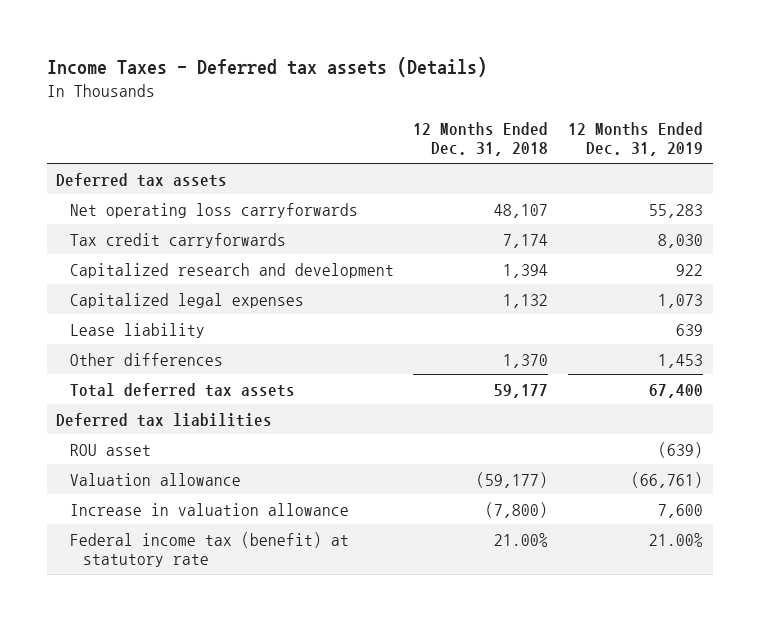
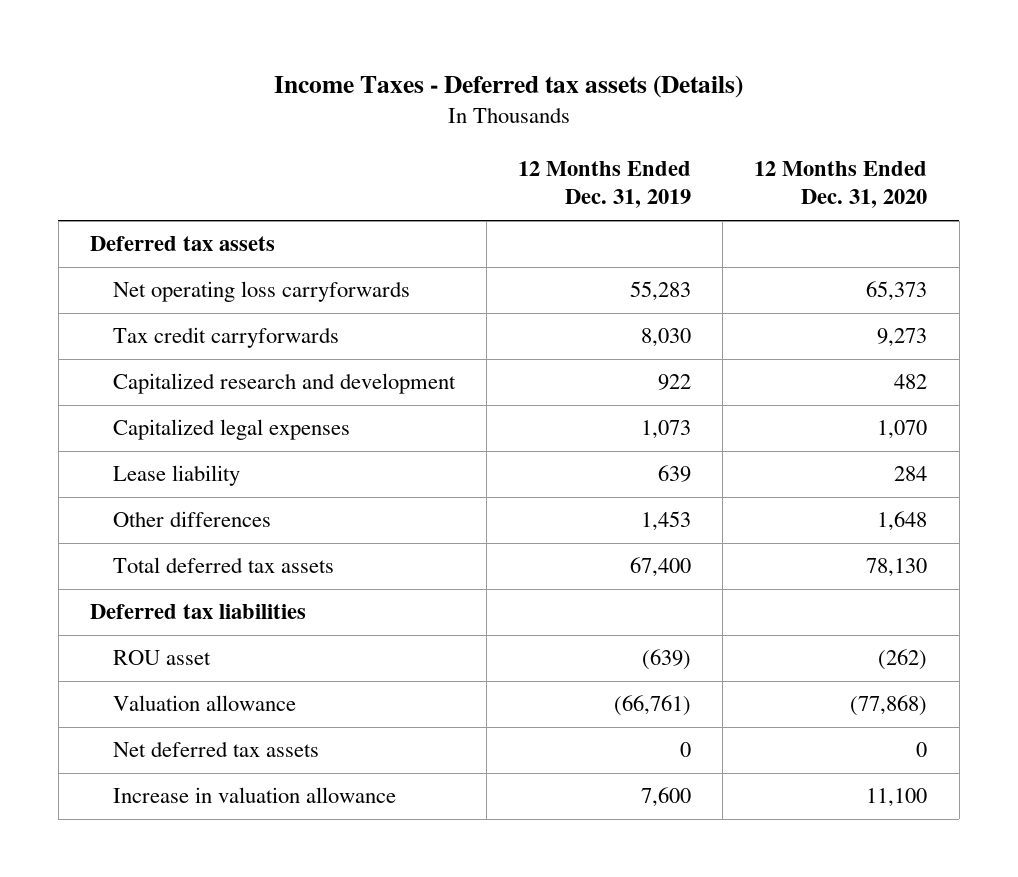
[413,121,549,157] 12 Months Ended Dec. 31, 2018 -> none
none -> [754,160,928,209] 12 Months Ended Dec. 31, 2020
none -> [112,741,319,758] Net deferred tax assets
[69,531,349,568] Federal income tax (benefit) at statutory rate -> none

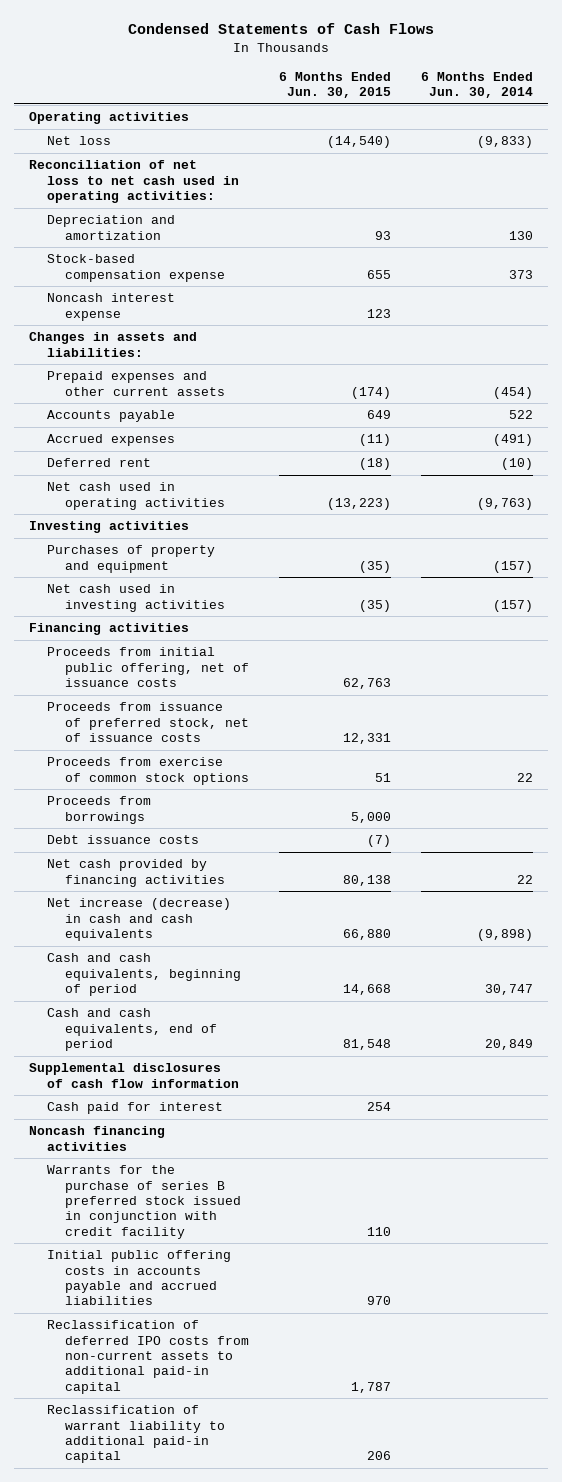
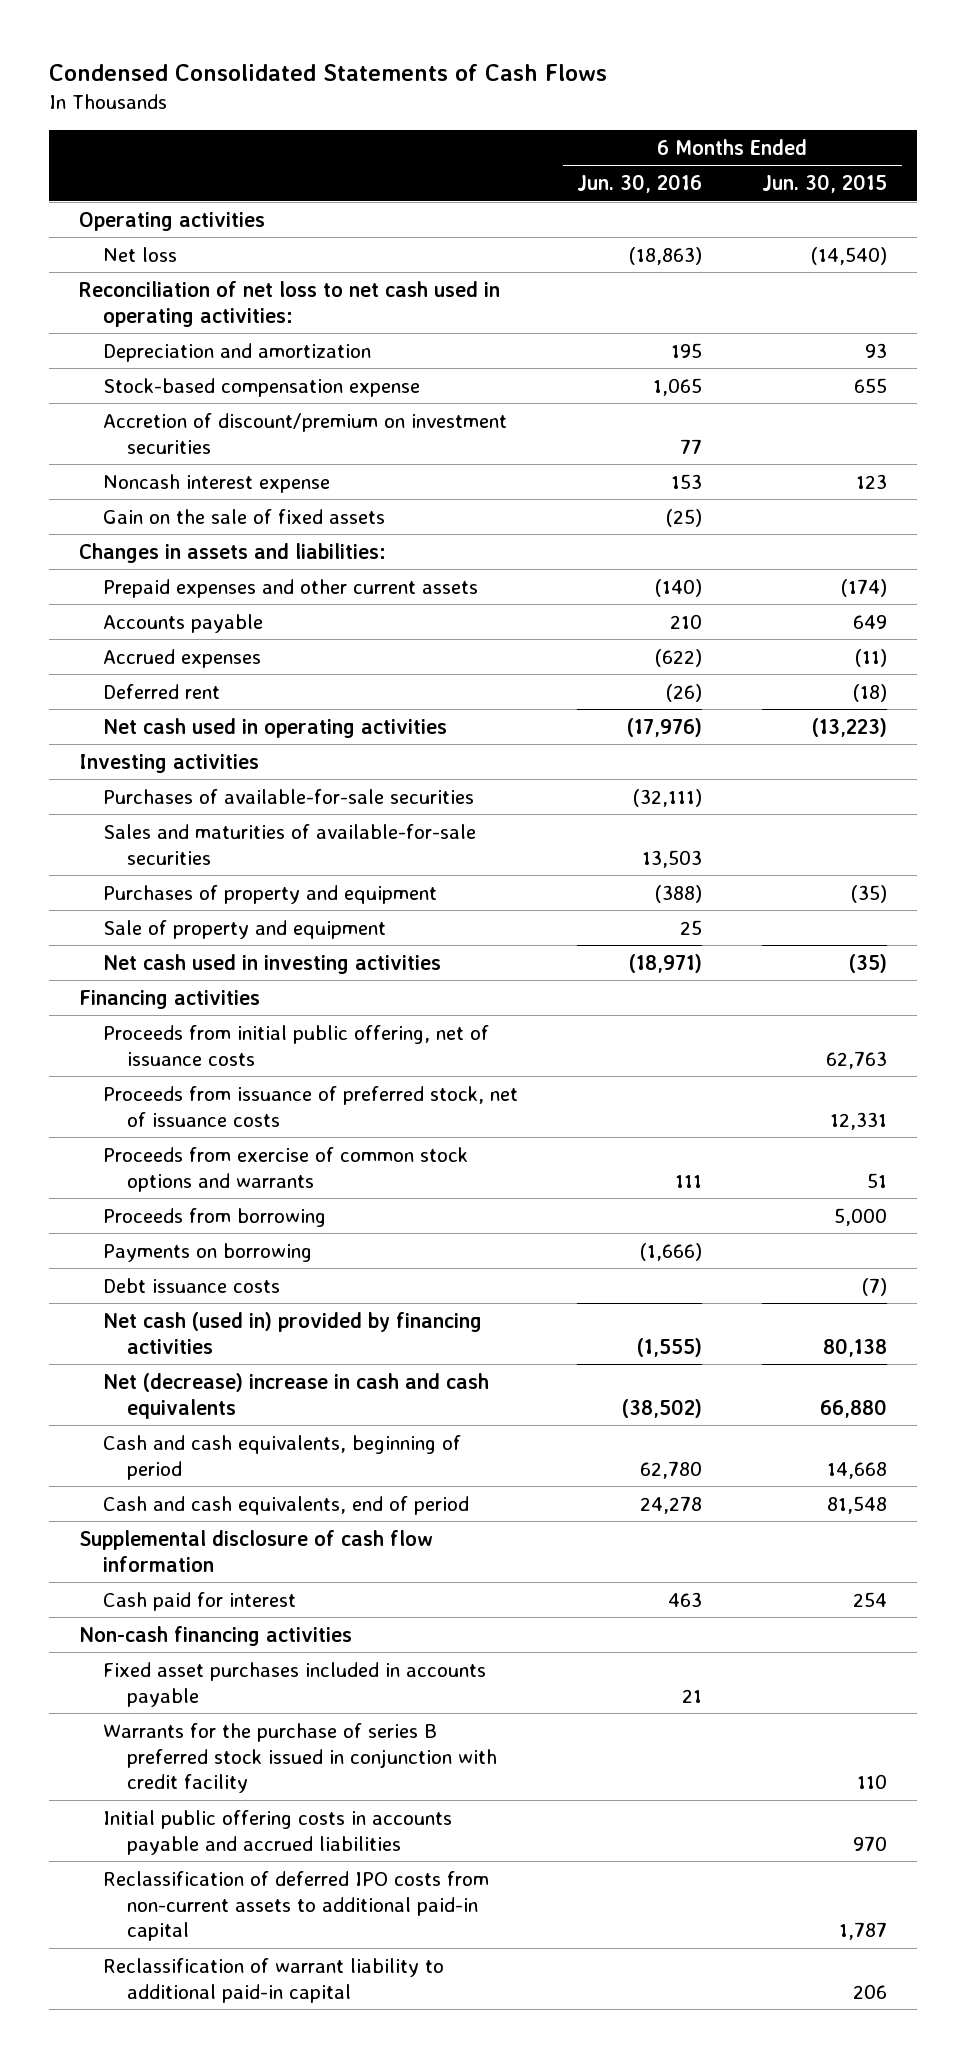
[127,23,434,35] Condensed Statements of Cash Flows -> [48,64,607,82] Condensed Consolidated Statements of Cash Flows
[420,71,533,99] 6 Months Ended Jun. 30, 2014 -> none
none -> [577,174,703,194] Jun. 30, 2016
none -> [102,412,507,454] Accretion of discount/premium on investment securities
none -> [102,508,385,524] Gain on the sale of fixed assets
none -> [102,788,474,804] Purchases of available-for-sale securities
none -> [102,823,476,865] Sales and maturities of available-for-sale securities
none -> [102,919,386,939] Sale of property and equipment
[46,757,249,785] Proceeds from exercise of common stock options -> [102,1146,468,1192] Proceeds from exercise of common stock options and warrants
[46,796,151,824] Proceeds from borrowings -> [102,1207,326,1227] Proceeds from borrowing
none -> [102,1242,312,1262] Payments on borrowing
[46,859,225,887] Net cash provided by financing activities -> [102,1311,482,1354] Net cash (used in) provided by financing activities
[46,898,231,941] Net increase (decrease) in cash and cash equivalents -> [102,1372,489,1419] Net (decrease) increase in cash and cash equivalents
[29,1063,239,1088] Supplemental disclosures of cash flow information -> [78,1529,433,1572] Supplemental disclosure of cash flow information
[29,1126,166,1151] Noncash financing activities -> [78,1625,352,1646] Non-cash financing activities
none -> [102,1661,486,1707] Fixed asset purchases included in accounts payable

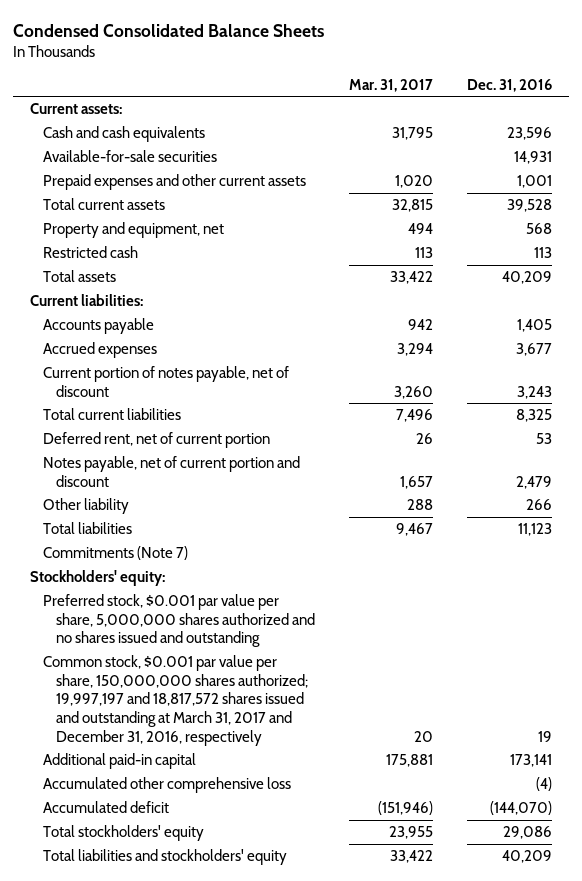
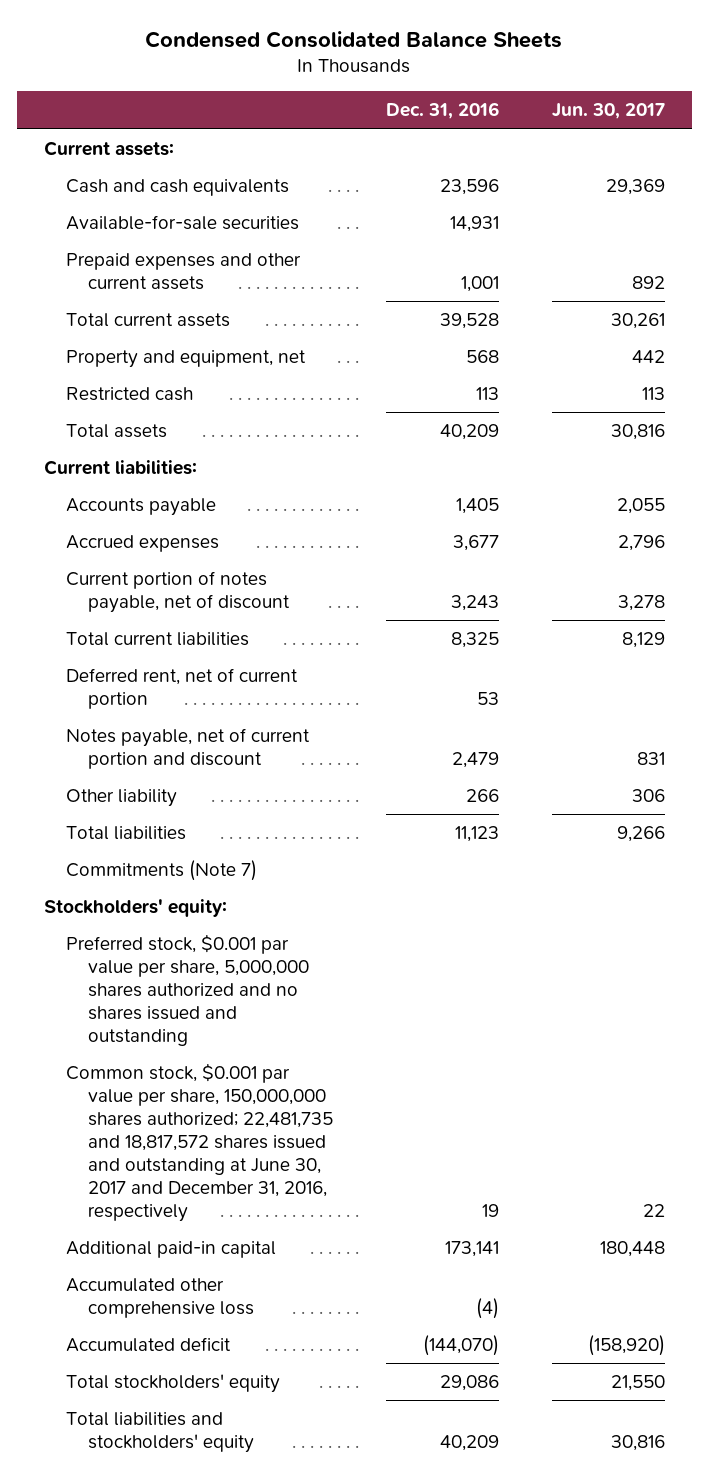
[348,78,433,92] Mar. 31, 2017 -> none
none -> [552,103,666,120] Jun. 30, 2017
[43,655,309,746] Common stock, $0.001 par value per share, 150,000,000 shares authorized; 19,997,197 and 18,817,572 shares issued and outstanding at March 31, 2017 and December 31, 2016, respectively -> [65,1063,333,1222] Common stock, $0.001 par value per share, 150,000,000 shares authorized; 22,481,735 and 18,817,572 shares issued and outstanding at June 30, 2017 and December 31, 2016, respectively

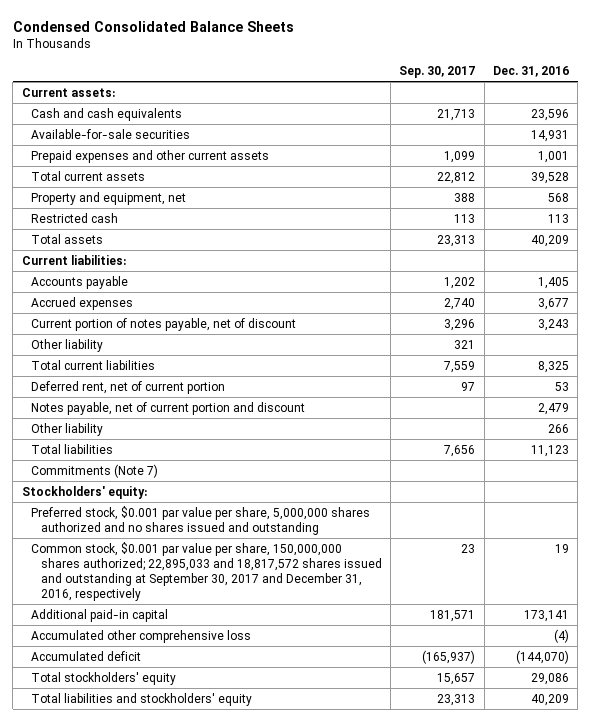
[552,103,666,120] Jun. 30, 2017 -> none
none -> [399,66,476,79] Sep. 30, 2017
none -> [31,338,104,352] Other liability
[65,1063,333,1222] Common stock, $0.001 par value per share, 150,000,000 shares authorized; 22,481,735 and 18,817,572 shares issued and outstanding at June 30, 2017 and December 31, 2016, respectively -> [31,541,382,602] Common stock, $0.001 par value per share, 150,000,000 shares authorized; 22,895,033 and 18,817,572 shares issued and outstanding at September 30, 2017 and December 31, 2016, respectively

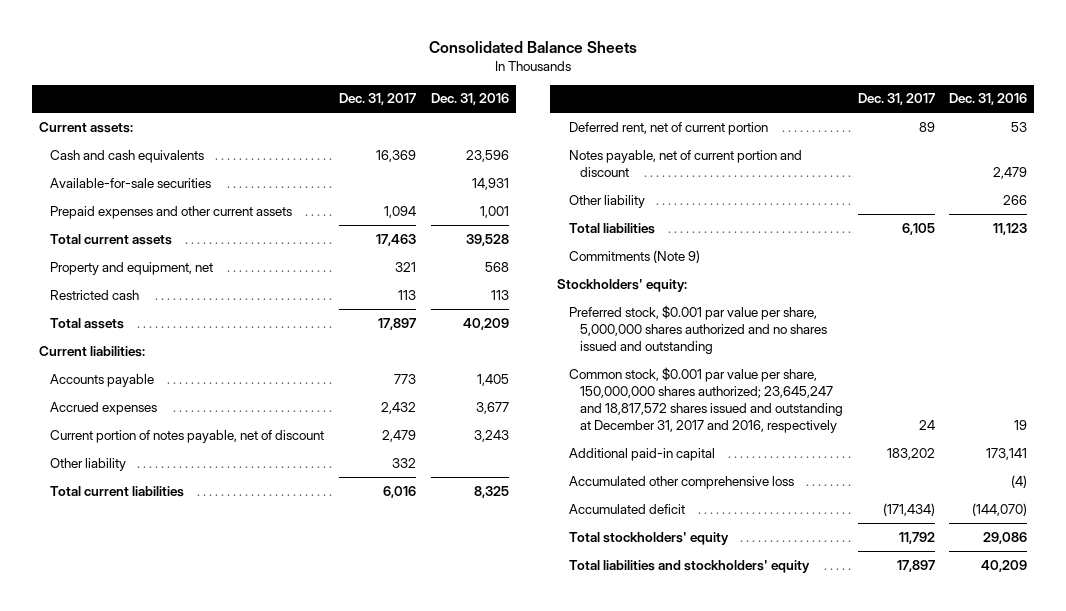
[12,20,294,32] Condensed Consolidated Balance Sheets -> [429,40,638,53] Consolidated Balance Sheets
[399,66,476,79] Sep. 30, 2017 -> none
none -> [339,93,417,106] Dec. 31, 2017
[31,463,159,478] Commitments (Note 7) -> [568,249,700,263] Commitments (Note 9)
[31,541,382,602] Common stock, $0.001 par value per share, 150,000,000 shares authorized; 22,895,033 and 18,817,572 shares issued and outstanding at September 30, 2017 and December 31, 2016, respectively -> [568,366,844,433] Common stock, $0.001 par value per share, 150,000,000 shares authorized; 23,645,247 and 18,817,572 shares issued and outstanding at December 31, 2017 and 2016, respectively

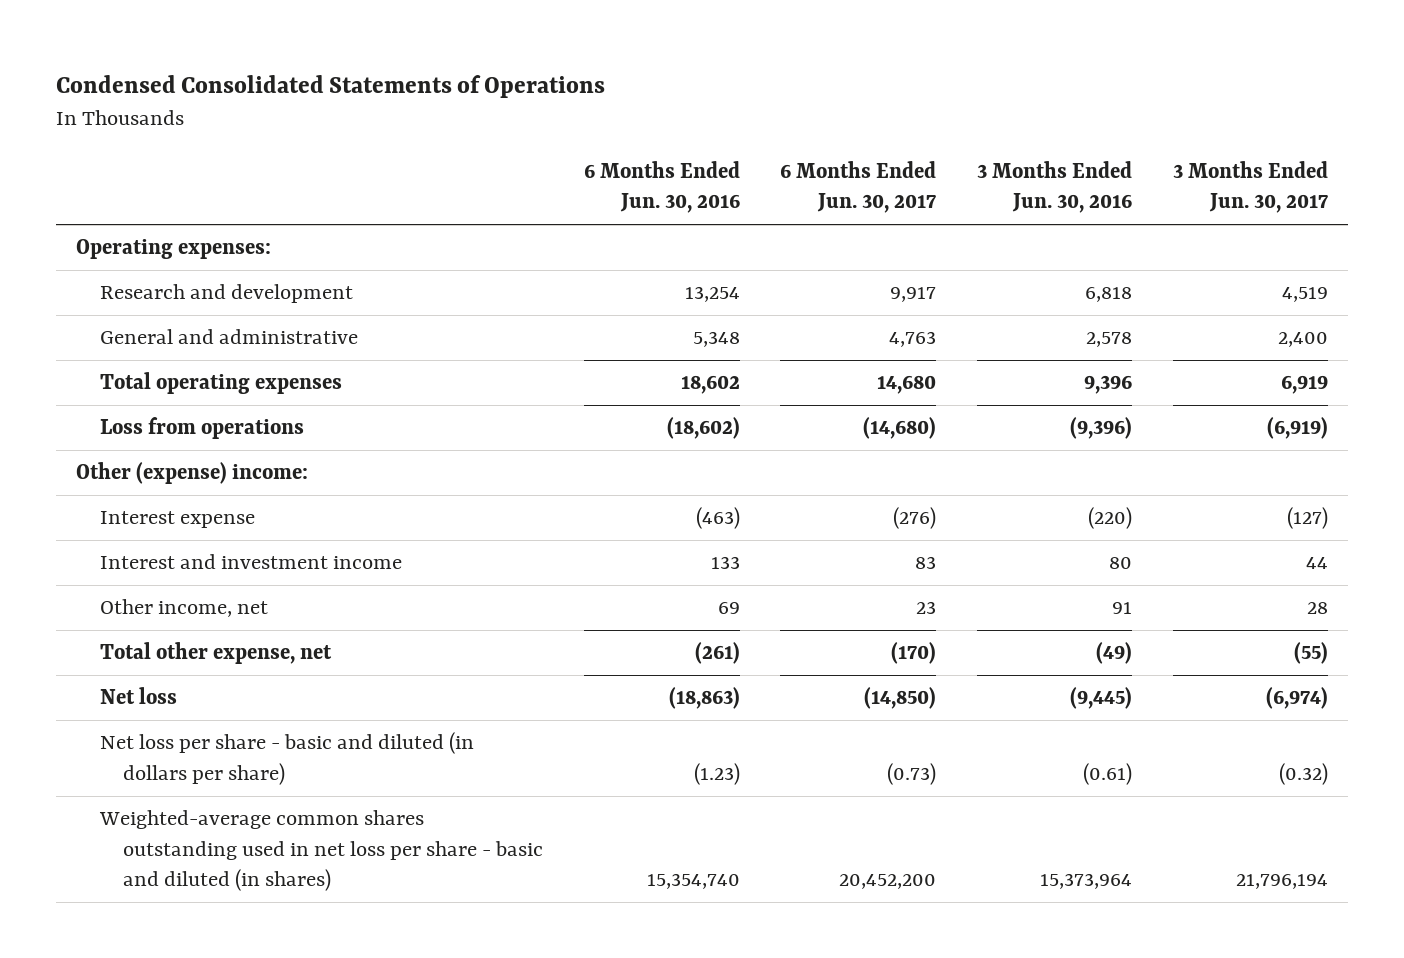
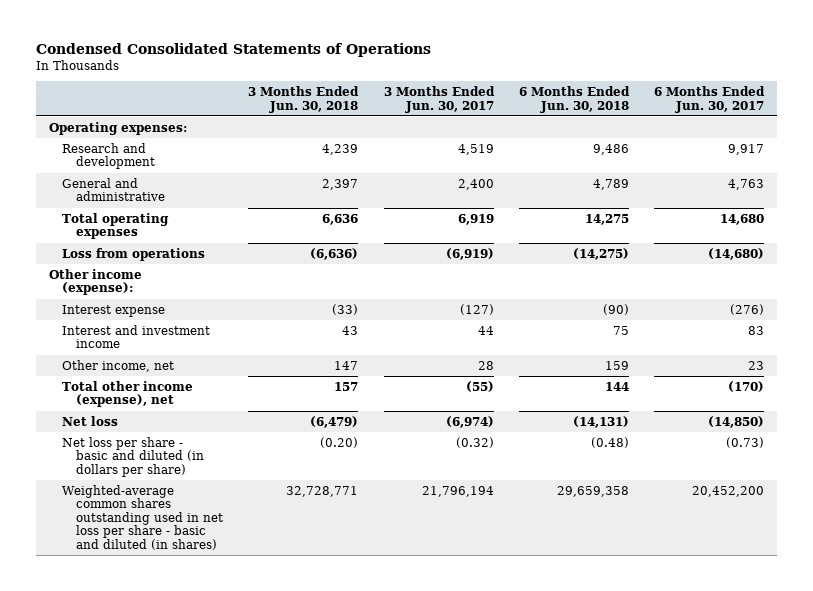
[583,161,740,214] 6 Months Ended Jun. 30, 2016 -> none
[976,161,1132,214] 3 Months Ended Jun. 30, 2016 -> none
none -> [248,86,360,113] 3 Months Ended Jun. 30, 2018
none -> [518,86,630,113] 6 Months Ended Jun. 30, 2018
[76,462,309,485] Other (expense) income: -> [48,268,142,296] Other income (expense):
[99,642,332,665] Total other expense, net -> [62,380,194,408] Total other income (expense), net

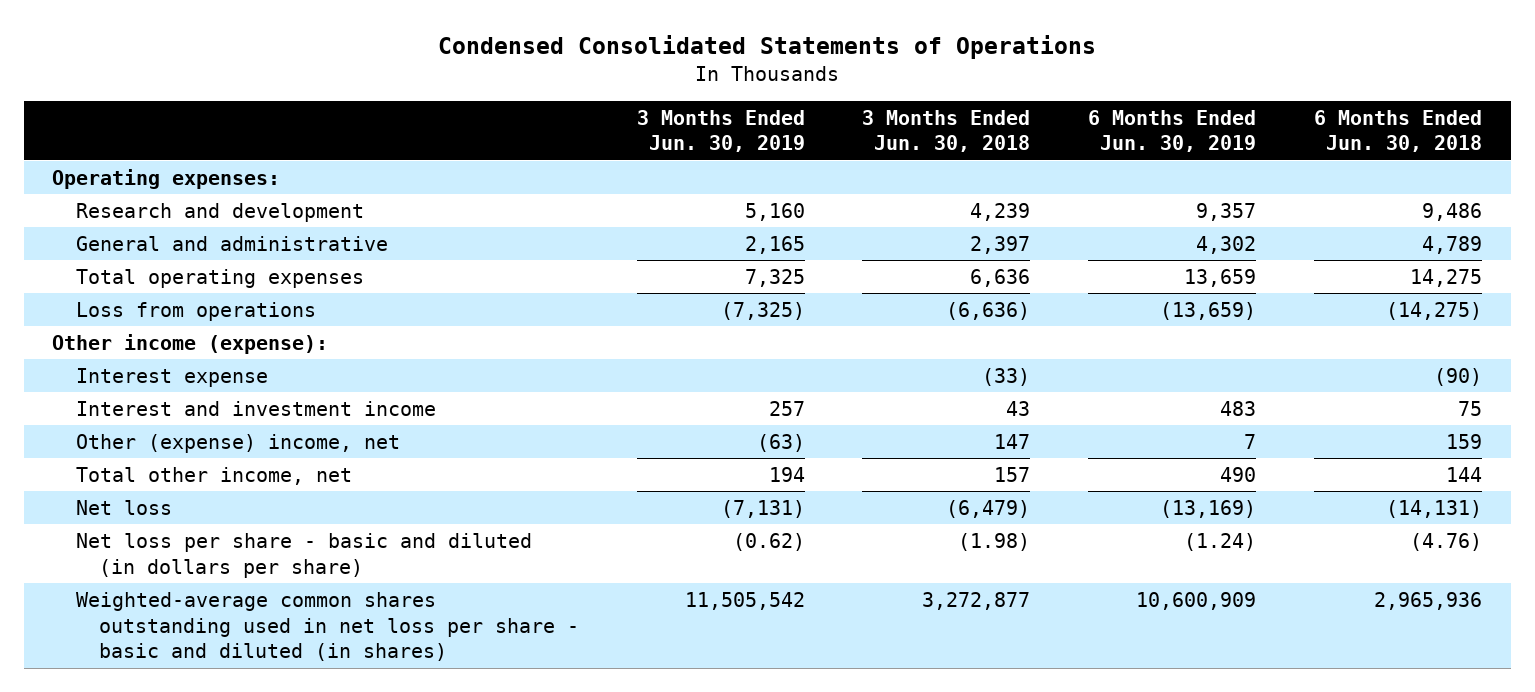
[383,86,495,113] 3 Months Ended Jun. 30, 2017 -> none
[654,86,766,113] 6 Months Ended Jun. 30, 2017 -> none
none -> [636,109,805,153] 3 Months Ended Jun. 30, 2019
none -> [1088,109,1257,153] 6 Months Ended Jun. 30, 2019
[62,359,175,372] Other income, net -> [75,433,400,453] Other (expense) income, net
[62,380,194,408] Total other income (expense), net -> [75,466,352,485] Total other income, net
[320,436,359,448] (0.20) -> [958,532,1031,551] (1.98)
[590,436,629,448] (0.48) -> [1410,532,1483,551] (4.76)
[286,485,359,497] 32,728,771 -> [922,591,1031,610] 3,272,877
[556,485,629,497] 29,659,358 -> [1374,591,1483,610] 2,965,936

